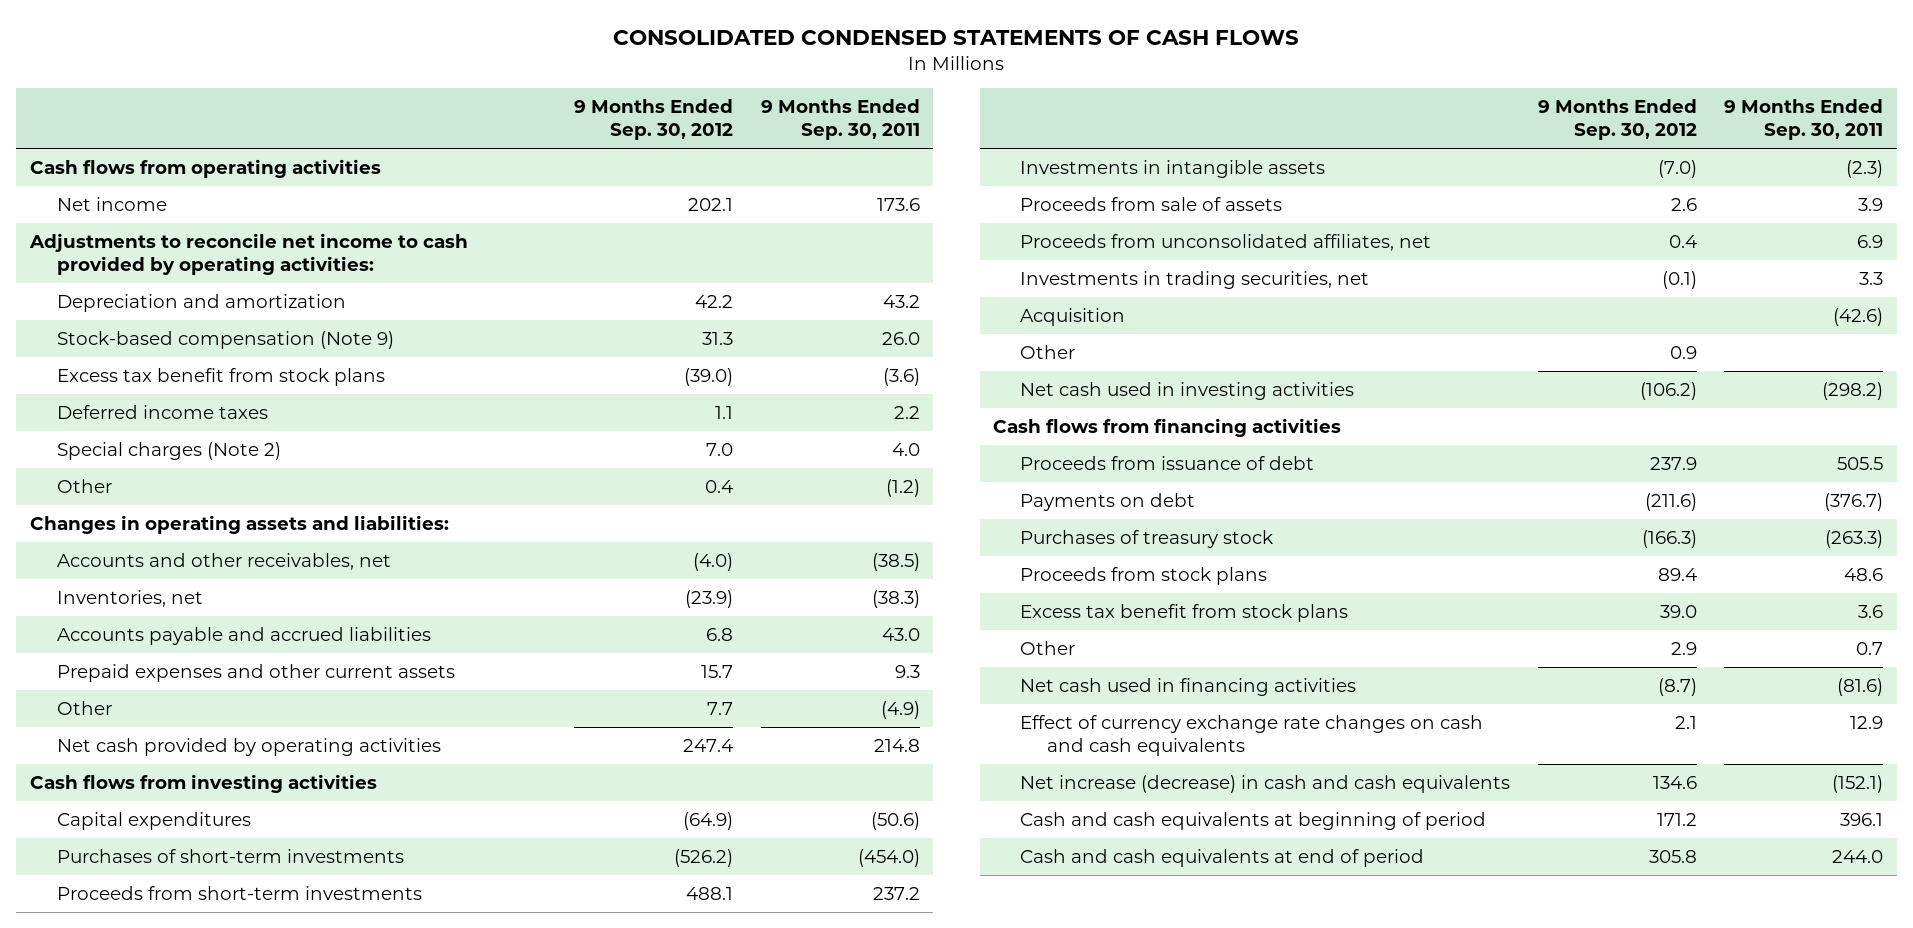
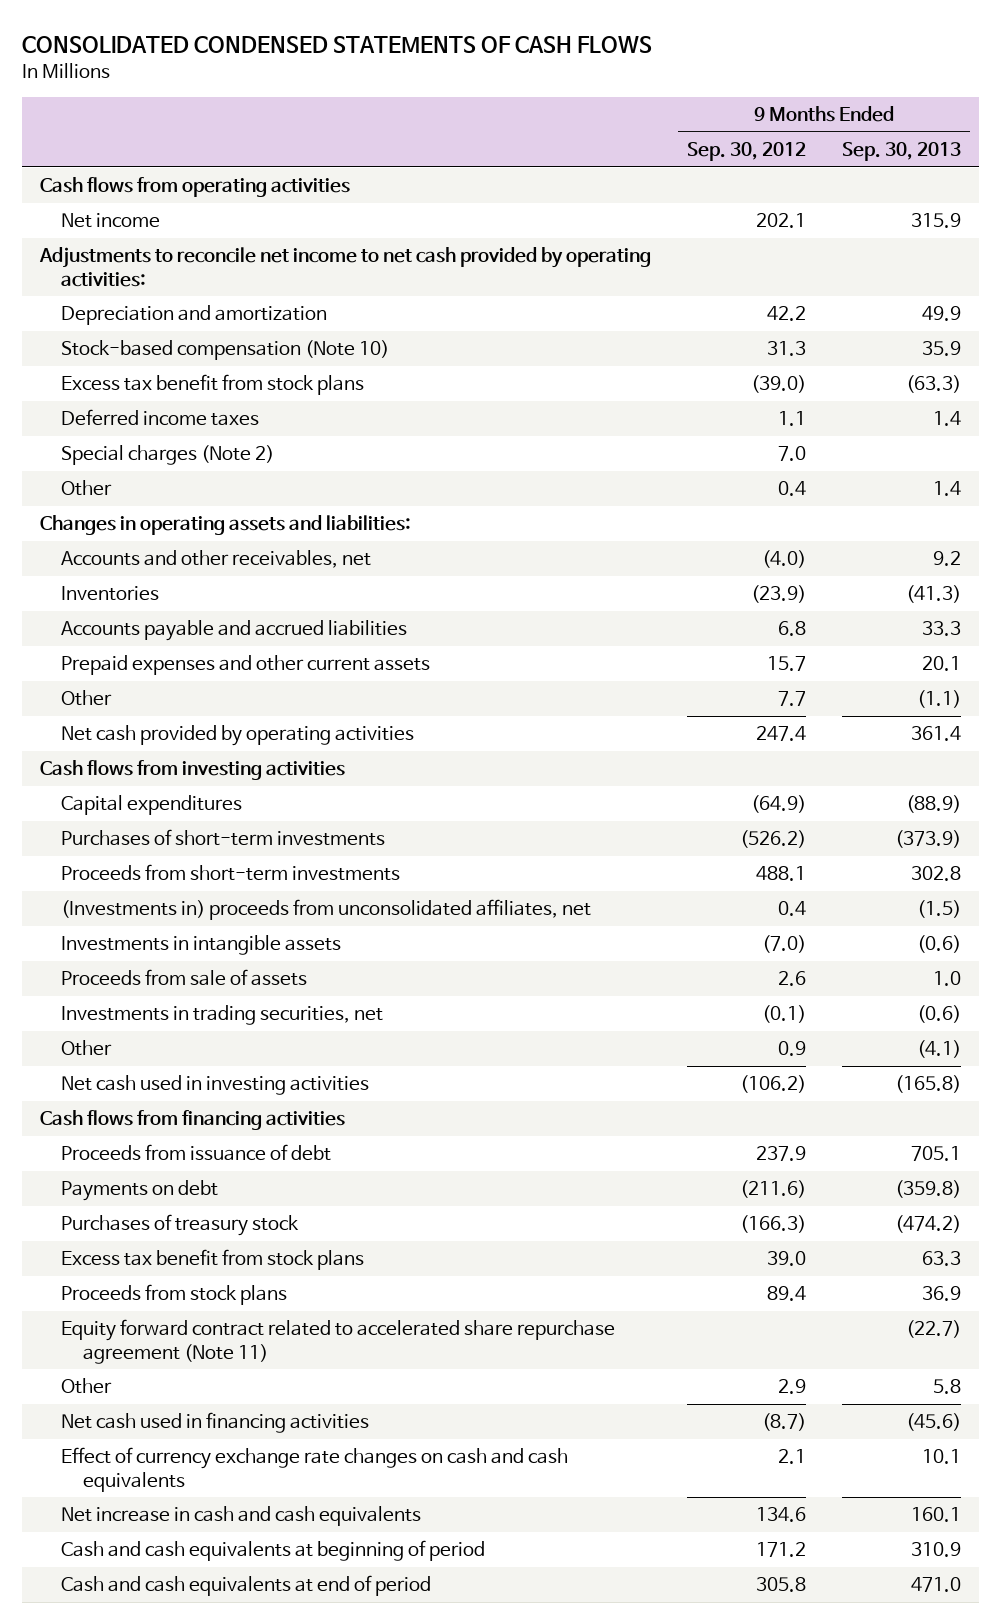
[760,99,920,141] 9 Months Ended Sep. 30, 2011 -> none
none -> [842,142,962,162] Sep. 30, 2013
[28,233,468,275] Adjustments to reconcile net income to cash provided by operating activities: -> [39,247,652,287] Adjustments to reconcile net income to net cash provided by operating activities:
[56,331,394,350] Stock-based compensation (Note 9) -> [61,340,390,361] Stock-based compensation (Note 10)
[56,590,203,608] Inventories, net -> [61,586,160,602] Inventories
none -> [61,899,592,921] (Investments in) proceeds from unconsolidated affiliates, net
[1020,234,1432,252] Proceeds from unconsolidated affiliates, net -> none
[1020,308,1126,327] Acquisition -> none
[1020,567,1268,586] Proceeds from stock plans -> [61,1284,288,1306] Proceeds from stock plans
none -> [61,1319,616,1364] Equity forward contract related to accelerated share repurchase agreement (Note 11)
[1020,775,1511,794] Net increase (decrease) in cash and cash equivalents -> [61,1506,422,1527] Net increase in cash and cash equivalents

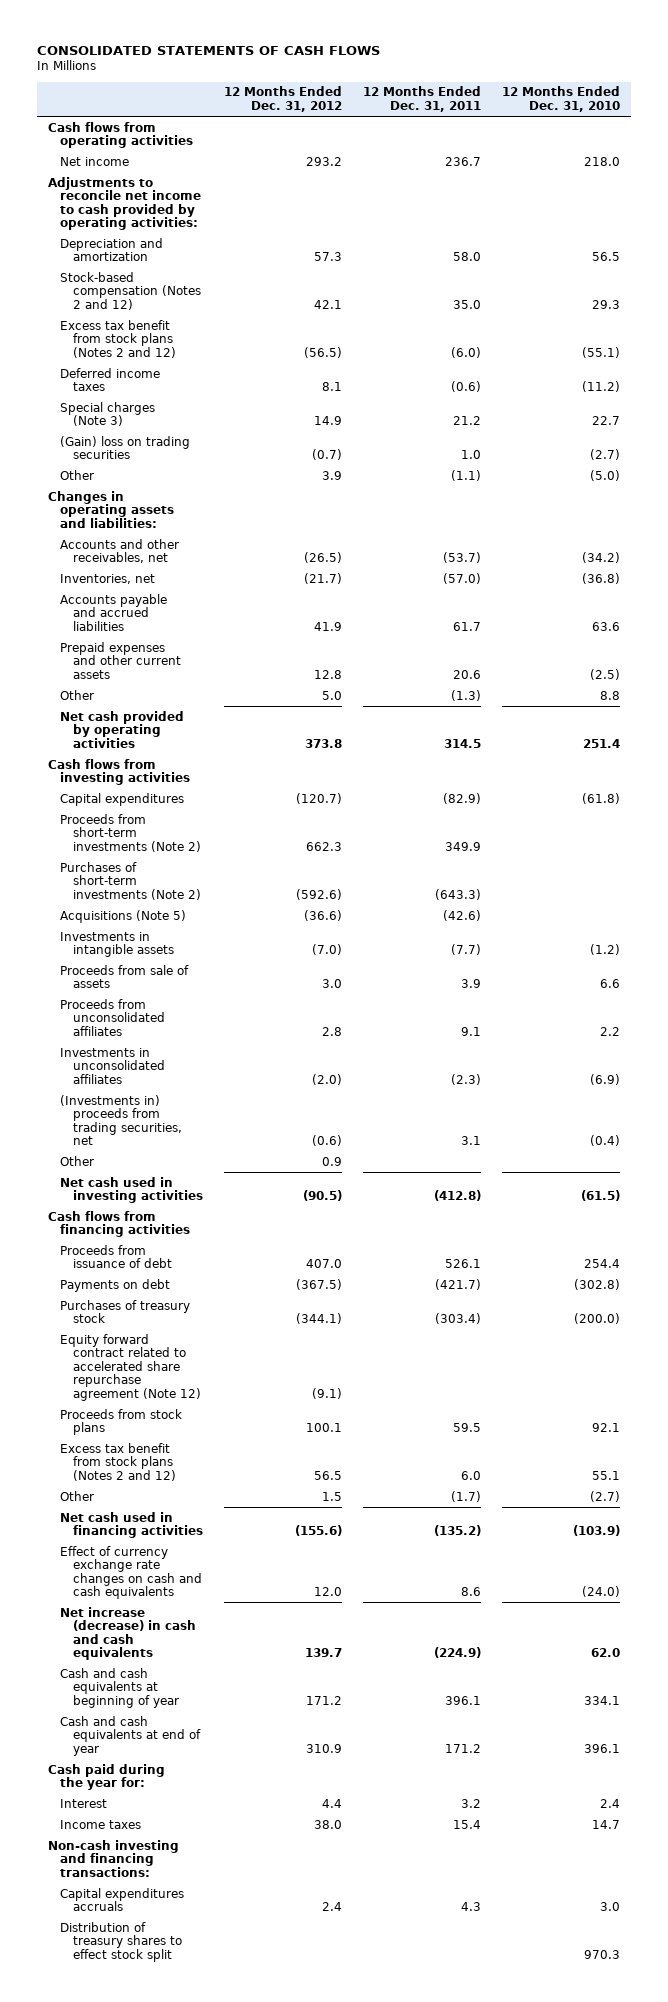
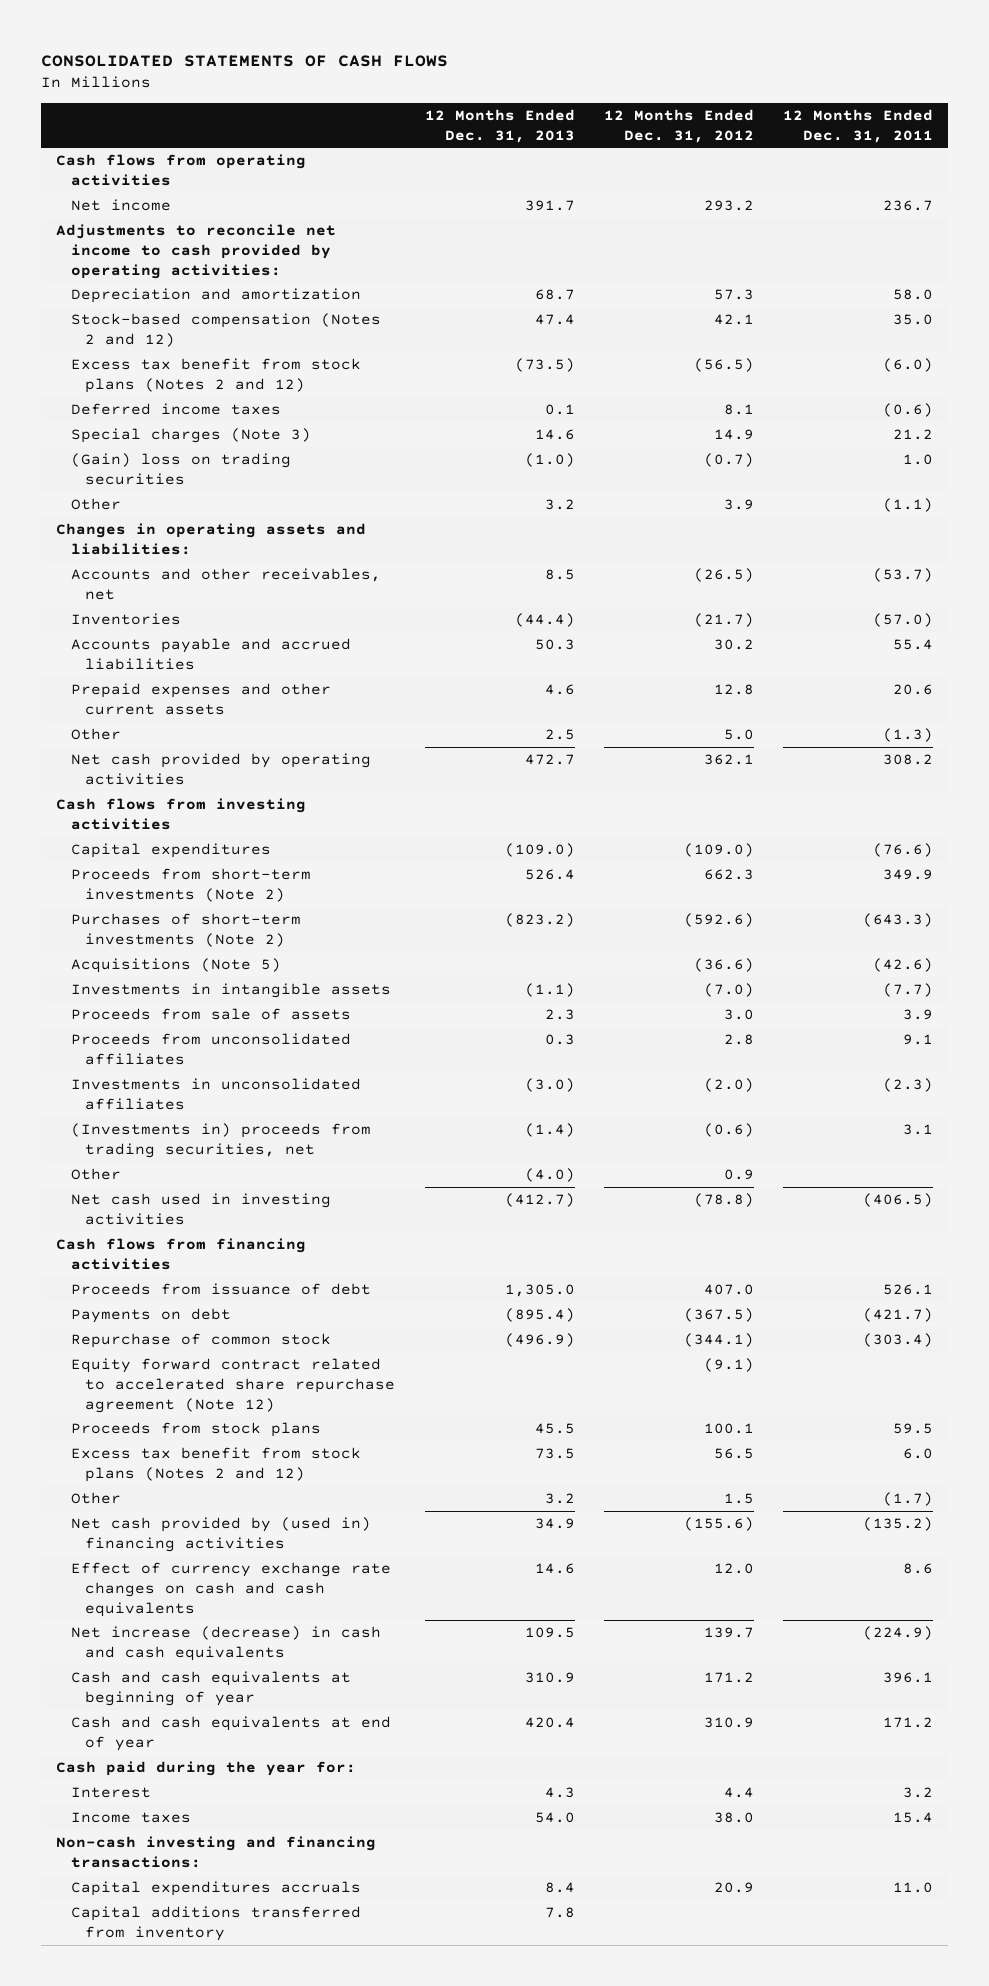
[501,86,620,112] 12 Months Ended Dec. 31, 2010 -> none
none -> [424,108,575,143] 12 Months Ended Dec. 31, 2013
[60,573,156,584] Inventories, net -> [70,613,181,626] Inventories
[313,621,342,631] 41.9 -> [714,639,755,651] 30.2
[452,621,481,631] 61.7 -> [893,639,934,651] 55.4
[304,738,342,748] 373.8 -> [704,754,755,766] 362.1
[443,738,481,748] 314.5 -> [883,754,934,766] 308.2
[295,792,342,804] (120.7) -> [684,843,755,858] (109.0)
[442,792,481,804] (82.9) -> [873,843,934,858] (76.6)
[302,1190,342,1202] (90.5) -> [694,1193,755,1208] (78.8)
[433,1190,481,1202] (412.8) -> [863,1193,934,1208] (406.5)
[60,1299,191,1324] Purchases of treasury stock -> [70,1333,331,1349] Repurchase of common stock
[60,1511,203,1539] Net cash used in financing activities -> [70,1517,371,1552] Net cash provided by (used in) financing activities
[60,1921,182,1962] Distribution of treasury shares to effect stock split -> none
[321,1902,342,1912] 2.4 -> [714,1882,755,1894] 20.9
[460,1902,481,1912] 4.3 -> [893,1882,934,1894] 11.0
none -> [70,1906,361,1941] Capital additions transferred from inventory

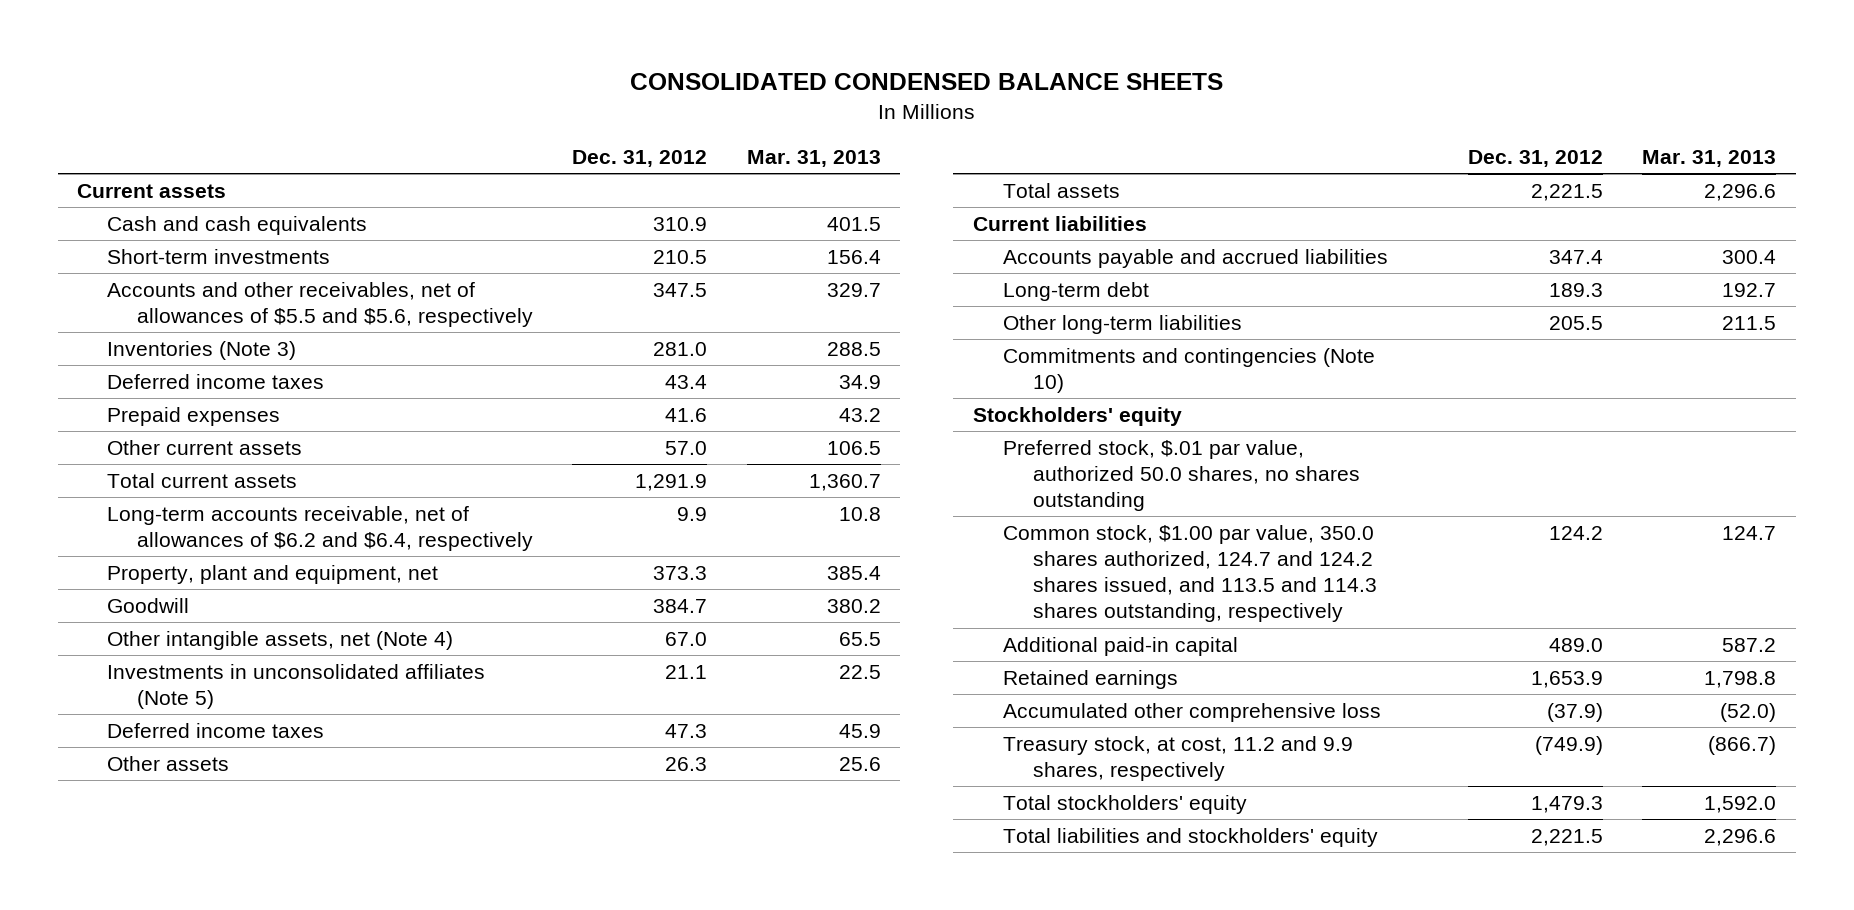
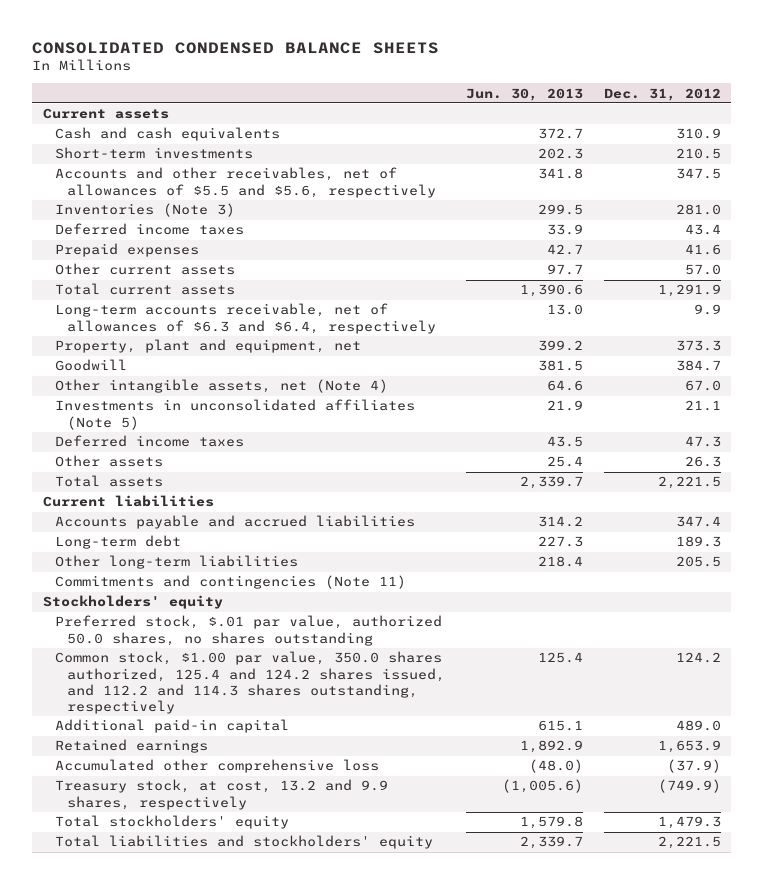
[746,150,881,168] Mar. 31, 2013 -> none
none -> [465,87,583,101] Jun. 30, 2013
[107,505,534,552] Long-term accounts receivable, net of allowances of $6.2 and $6.4, respectively -> [54,303,436,334] Long-term accounts receivable, net of allowances of $6.3 and $6.4, respectively
[1002,347,1375,394] Commitments and contingencies (Note 10) -> [54,575,406,590] Commitments and contingencies (Note 11)
[1002,524,1377,623] Common stock, $1.00 par value, 350.0 shares authorized, 124.7 and 124.2 shares issued, and 113.5 and 114.3 shares outstanding, respectively -> [54,651,445,715] Common stock, $1.00 par value, 350.0 shares authorized, 125.4 and 124.2 shares issued, and 112.2 and 114.3 shares outstanding, respectively
[1002,735,1353,782] Treasury stock, at cost, 11.2 and 9.9 shares, respectively -> [54,779,388,810] Treasury stock, at cost, 13.2 and 9.9 shares, respectively

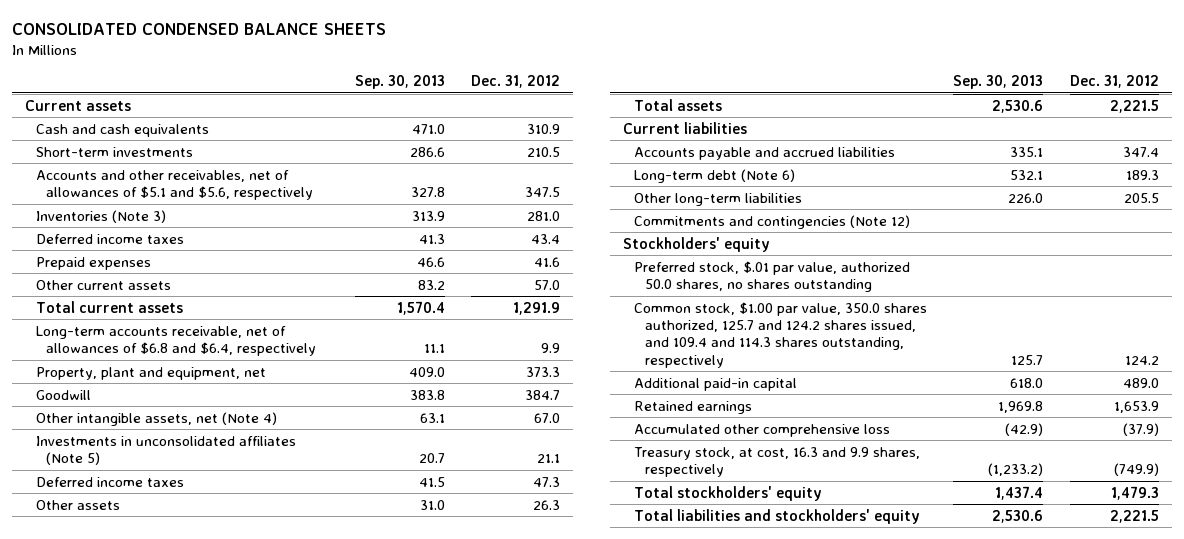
[465,87,583,101] Jun. 30, 2013 -> none
none -> [355,75,446,90] Sep. 30, 2013
[54,167,436,198] Accounts and other receivables, net of allowances of $5.5 and $5.6, respectively -> [35,169,314,200] Accounts and other receivables, net of allowances of $5.1 and $5.6, respectively
[54,303,436,334] Long-term accounts receivable, net of allowances of $6.3 and $6.4, respectively -> [35,325,317,356] Long-term accounts receivable, net of allowances of $6.8 and $6.4, respectively
[54,535,181,550] Long-term debt -> [634,168,796,183] Long-term debt (Note 6)
[54,575,406,590] Commitments and contingencies (Note 11) -> [634,214,911,229] Commitments and contingencies (Note 12)
[54,651,445,715] Common stock, $1.00 par value, 350.0 shares authorized, 125.4 and 124.2 shares issued, and 112.2 and 114.3 shares outstanding, respectively -> [634,301,928,368] Common stock, $1.00 par value, 350.0 shares authorized, 125.7 and 124.2 shares issued, and 109.4 and 114.3 shares outstanding, respectively
[54,779,388,810] Treasury stock, at cost, 13.2 and 9.9 shares, respectively -> [634,446,921,477] Treasury stock, at cost, 16.3 and 9.9 shares, respectively

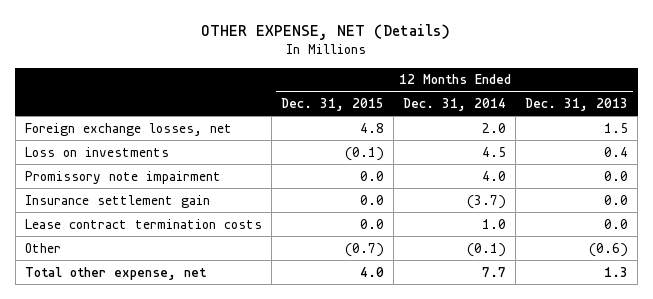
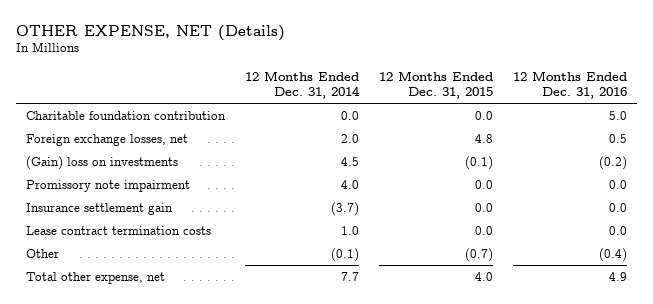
[525,98,629,112] Dec. 31, 2013 -> none
none -> [513,70,628,99] 12 Months Ended Dec. 31, 2016
none -> [26,110,227,120] Charitable foundation contribution
[24,146,169,157] Loss on investments -> [26,155,179,170] (Gain) loss on investments

